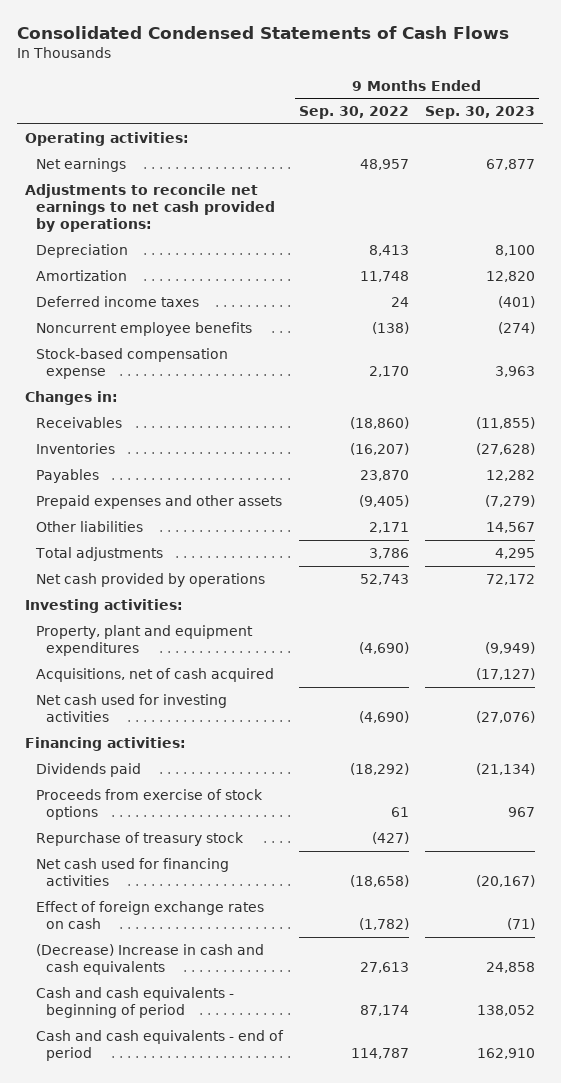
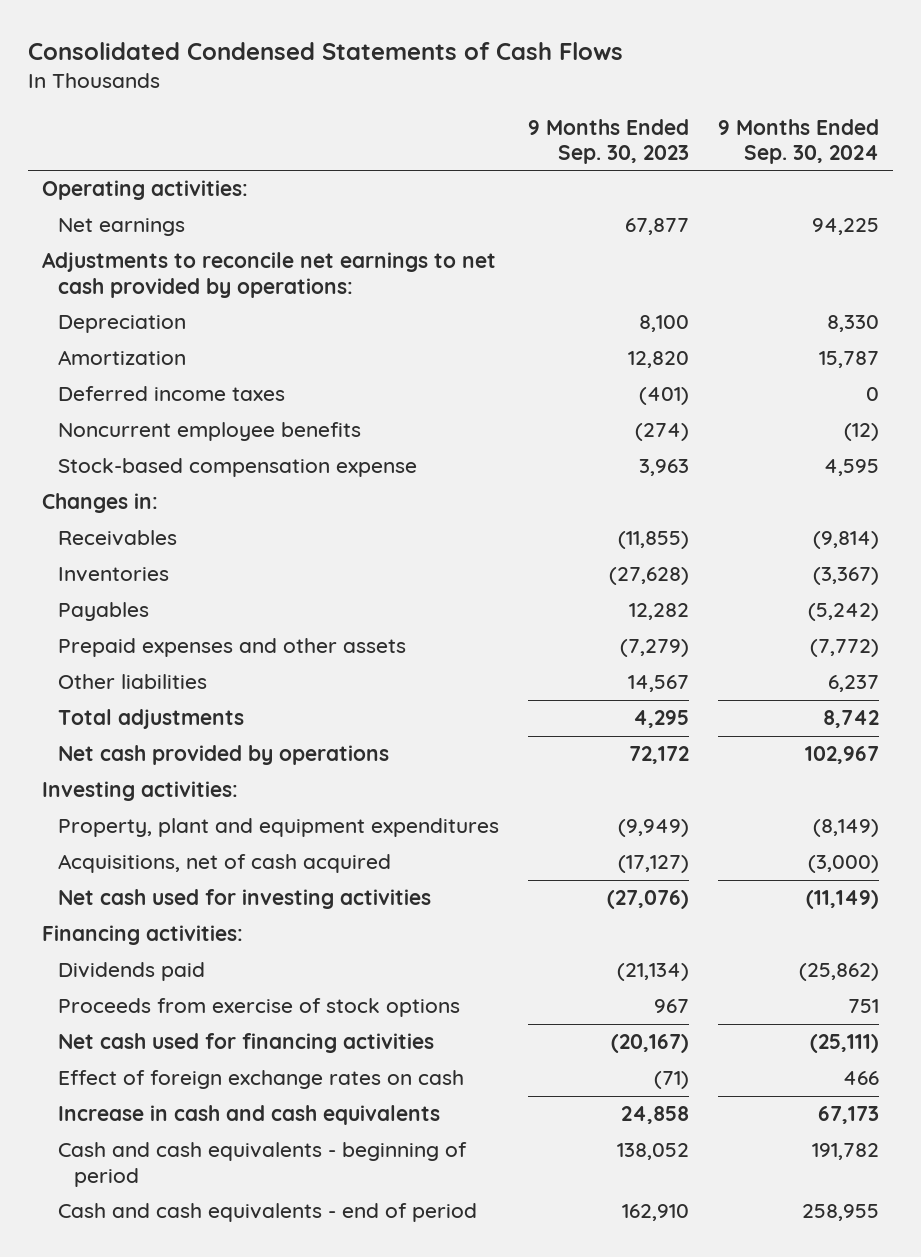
[299,106,410,120] Sep. 30, 2022 -> none
none -> [717,118,879,164] 9 Months Ended Sep. 30, 2024
[35,831,244,846] Repurchase of treasury stock -> none
[35,943,264,976] (Decrease) Increase in cash and cash equivalents -> [58,1105,441,1126] Increase in cash and cash equivalents

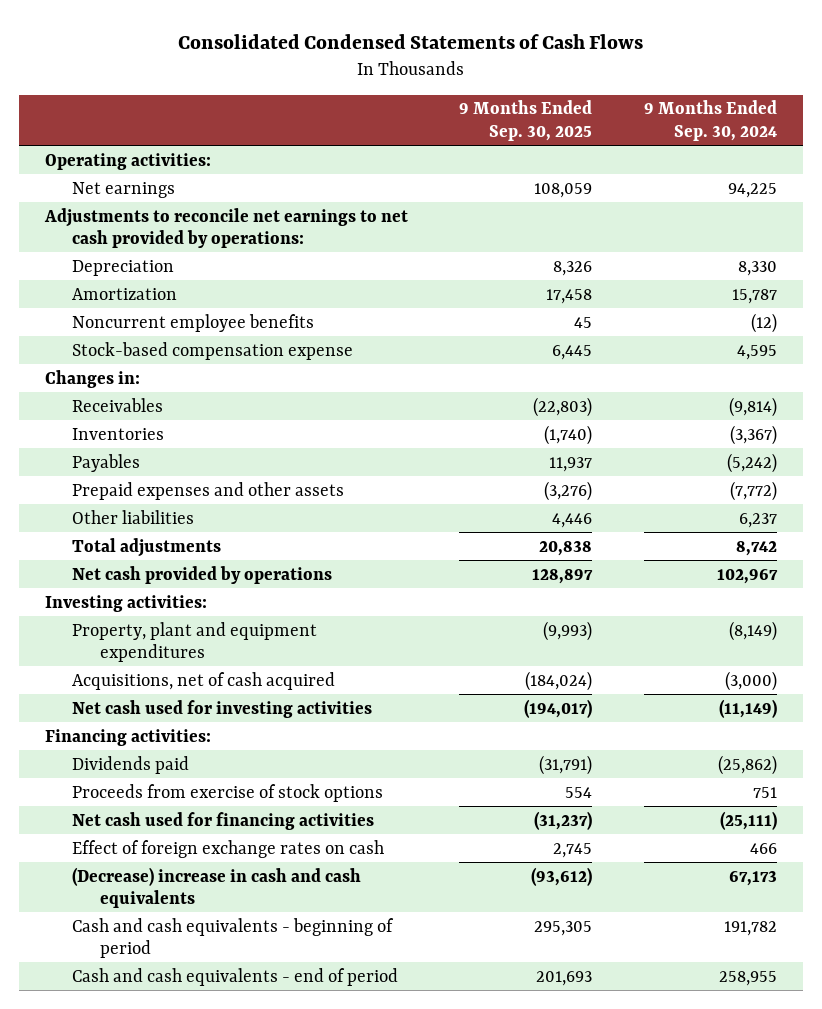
[527,118,689,164] 9 Months Ended Sep. 30, 2023 -> none
none -> [459,100,593,141] 9 Months Ended Sep. 30, 2025
[58,386,286,402] Deferred income taxes -> none
[58,1105,441,1126] Increase in cash and cash equivalents -> [72,866,362,908] (Decrease) increase in cash and cash equivalents

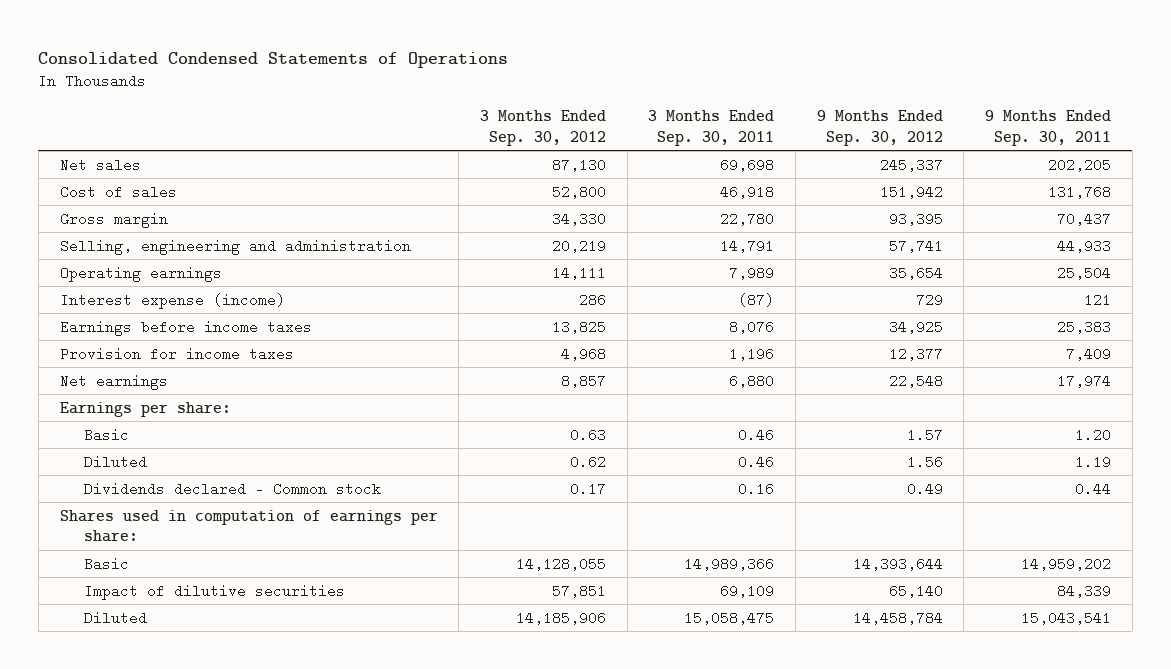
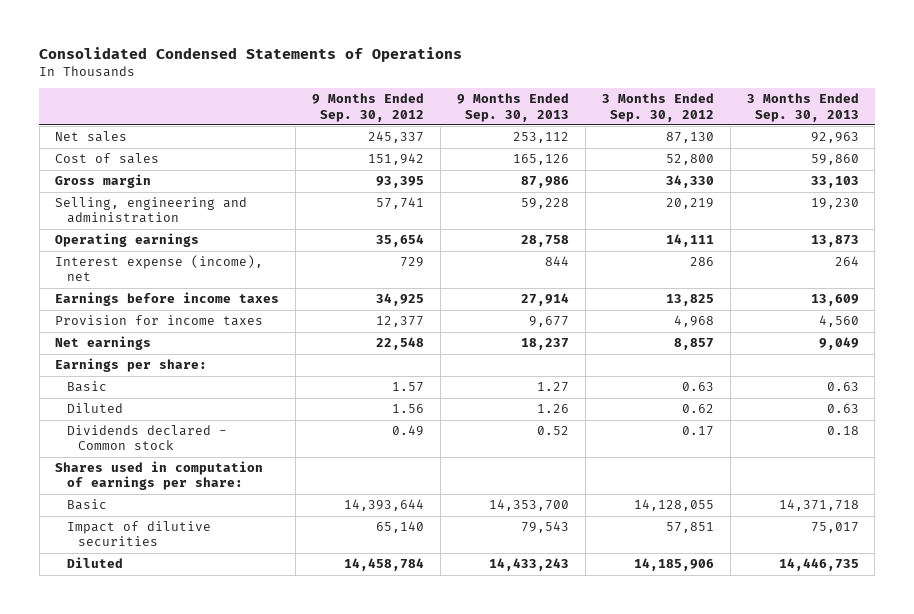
[648,110,775,146] 3 Months Ended Sep. 30, 2011 -> none
[985,110,1112,146] 9 Months Ended Sep. 30, 2011 -> none
none -> [456,93,569,122] 9 Months Ended Sep. 30, 2013
none -> [746,93,859,122] 3 Months Ended Sep. 30, 2013
[59,292,285,309] Interest expense (income) -> [55,255,264,282] Interest expense (income), net

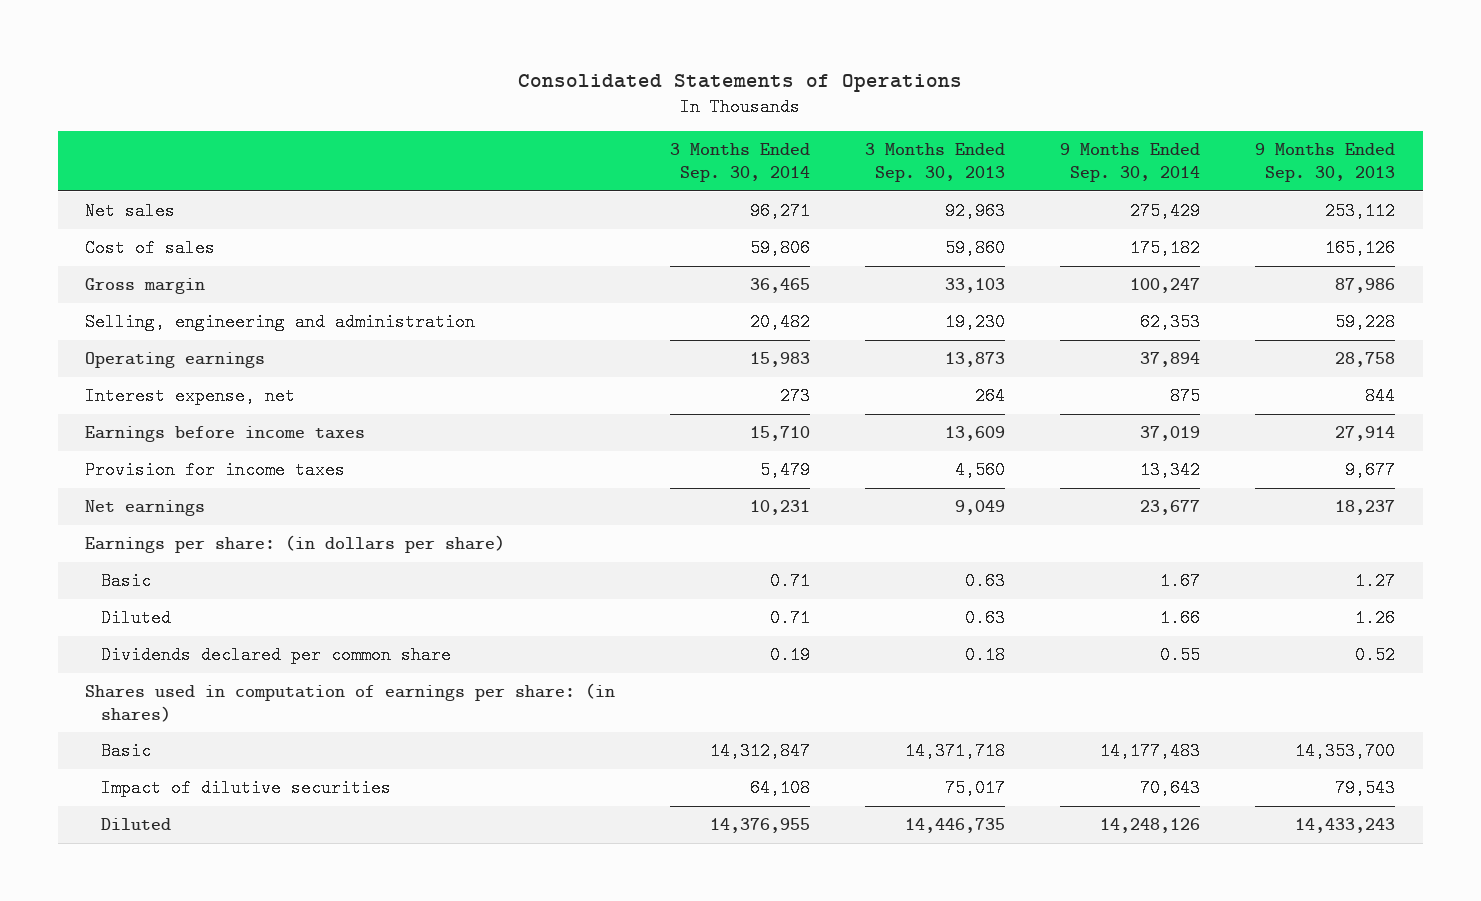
[39,46,463,62] Consolidated Condensed Statements of Operations -> [518,74,963,93] Consolidated Statements of Operations
[312,93,425,122] 9 Months Ended Sep. 30, 2012 -> none
[601,93,714,122] 3 Months Ended Sep. 30, 2012 -> none
none -> [670,143,811,182] 3 Months Ended Sep. 30, 2014
none -> [1060,143,1201,182] 9 Months Ended Sep. 30, 2014
[55,255,264,282] Interest expense (income), net -> [85,387,296,406] Interest expense, net
[55,358,208,373] Earnings per share: -> [85,535,506,554] Earnings per share: (in dollars per share)
[66,425,227,451] Dividends declared - Common stock -> [101,646,452,665] Dividends declared per common share
[55,461,264,491] Shares used in computation of earnings per share: -> [85,683,616,722] Shares used in computation of earnings per share: (in shares)

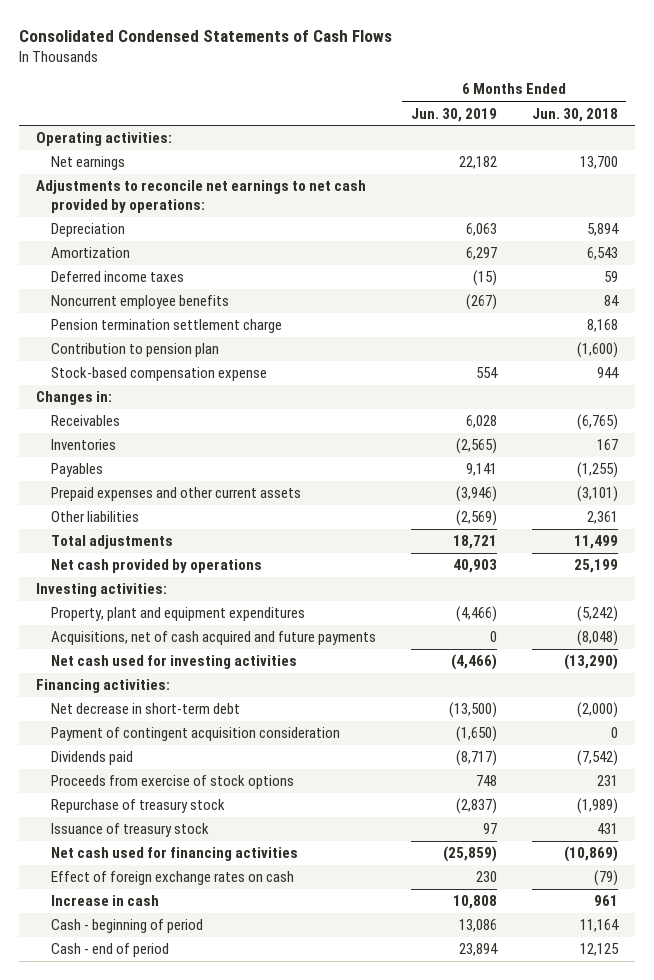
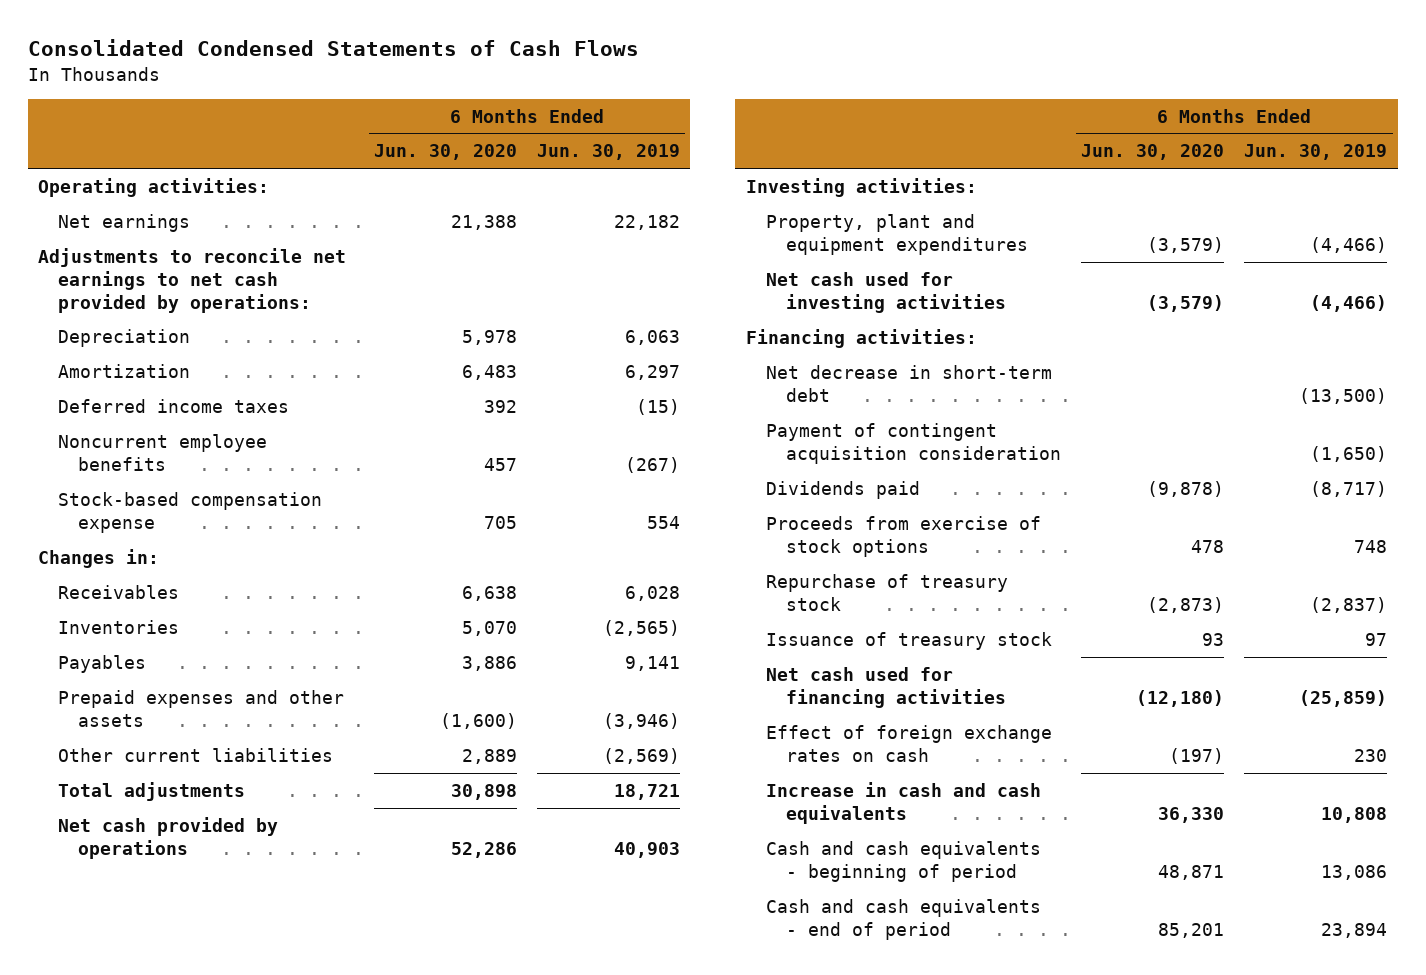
[531,107,618,122] Jun. 30, 2018 -> none
none -> [373,144,517,161] Jun. 30, 2020
[50,319,282,334] Pension termination settlement charge -> none
[50,343,219,358] Contribution to pension plan -> none
[50,487,301,502] Prepaid expenses and other current assets -> [58,689,345,727] Prepaid expenses and other assets
[50,511,139,523] Other liabilities -> [58,747,334,762] Other current liabilities
[50,631,376,646] Acquisitions, net of cash acquired and future payments -> none
[50,895,159,907] Increase in cash -> [765,781,1041,824] Increase in cash and cash equivalents
[50,919,203,934] Cash - beginning of period -> [765,840,1041,882] Cash and cash equivalents - beginning of period
[50,943,169,958] Cash - end of period -> [765,898,1041,940] Cash and cash equivalents - end of period

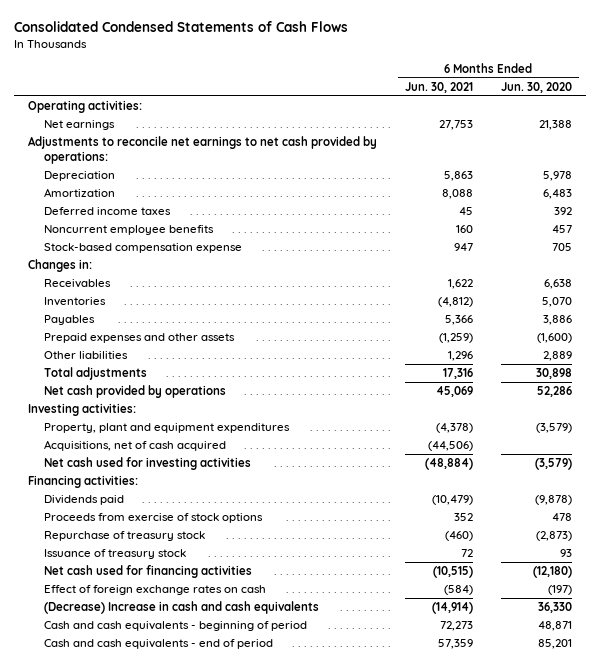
[537,144,681,161] Jun. 30, 2019 -> none
none -> [404,81,473,93] Jun. 30, 2021
[58,747,334,762] Other current liabilities -> [43,351,128,360] Other liabilities
none -> [43,440,226,452] Acquisitions, net of cash acquired
[765,364,1052,402] Net decrease in short-term debt -> none
[765,422,1061,464] Payment of contingent acquisition consideration -> none
[765,781,1041,824] Increase in cash and cash equivalents -> [43,601,319,615] (Decrease) Increase in cash and cash equivalents

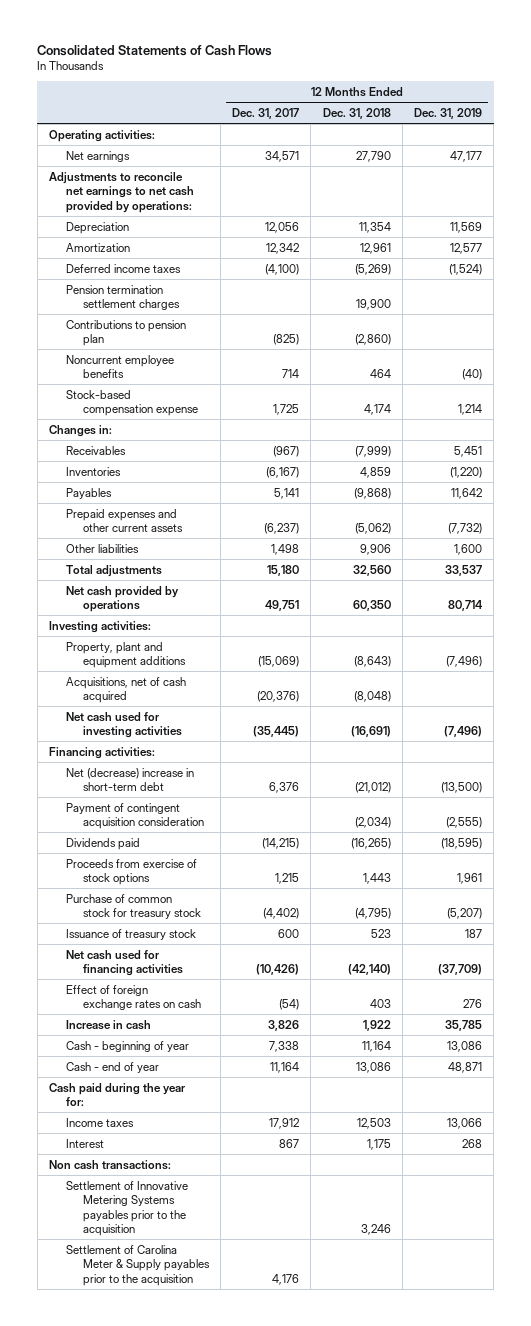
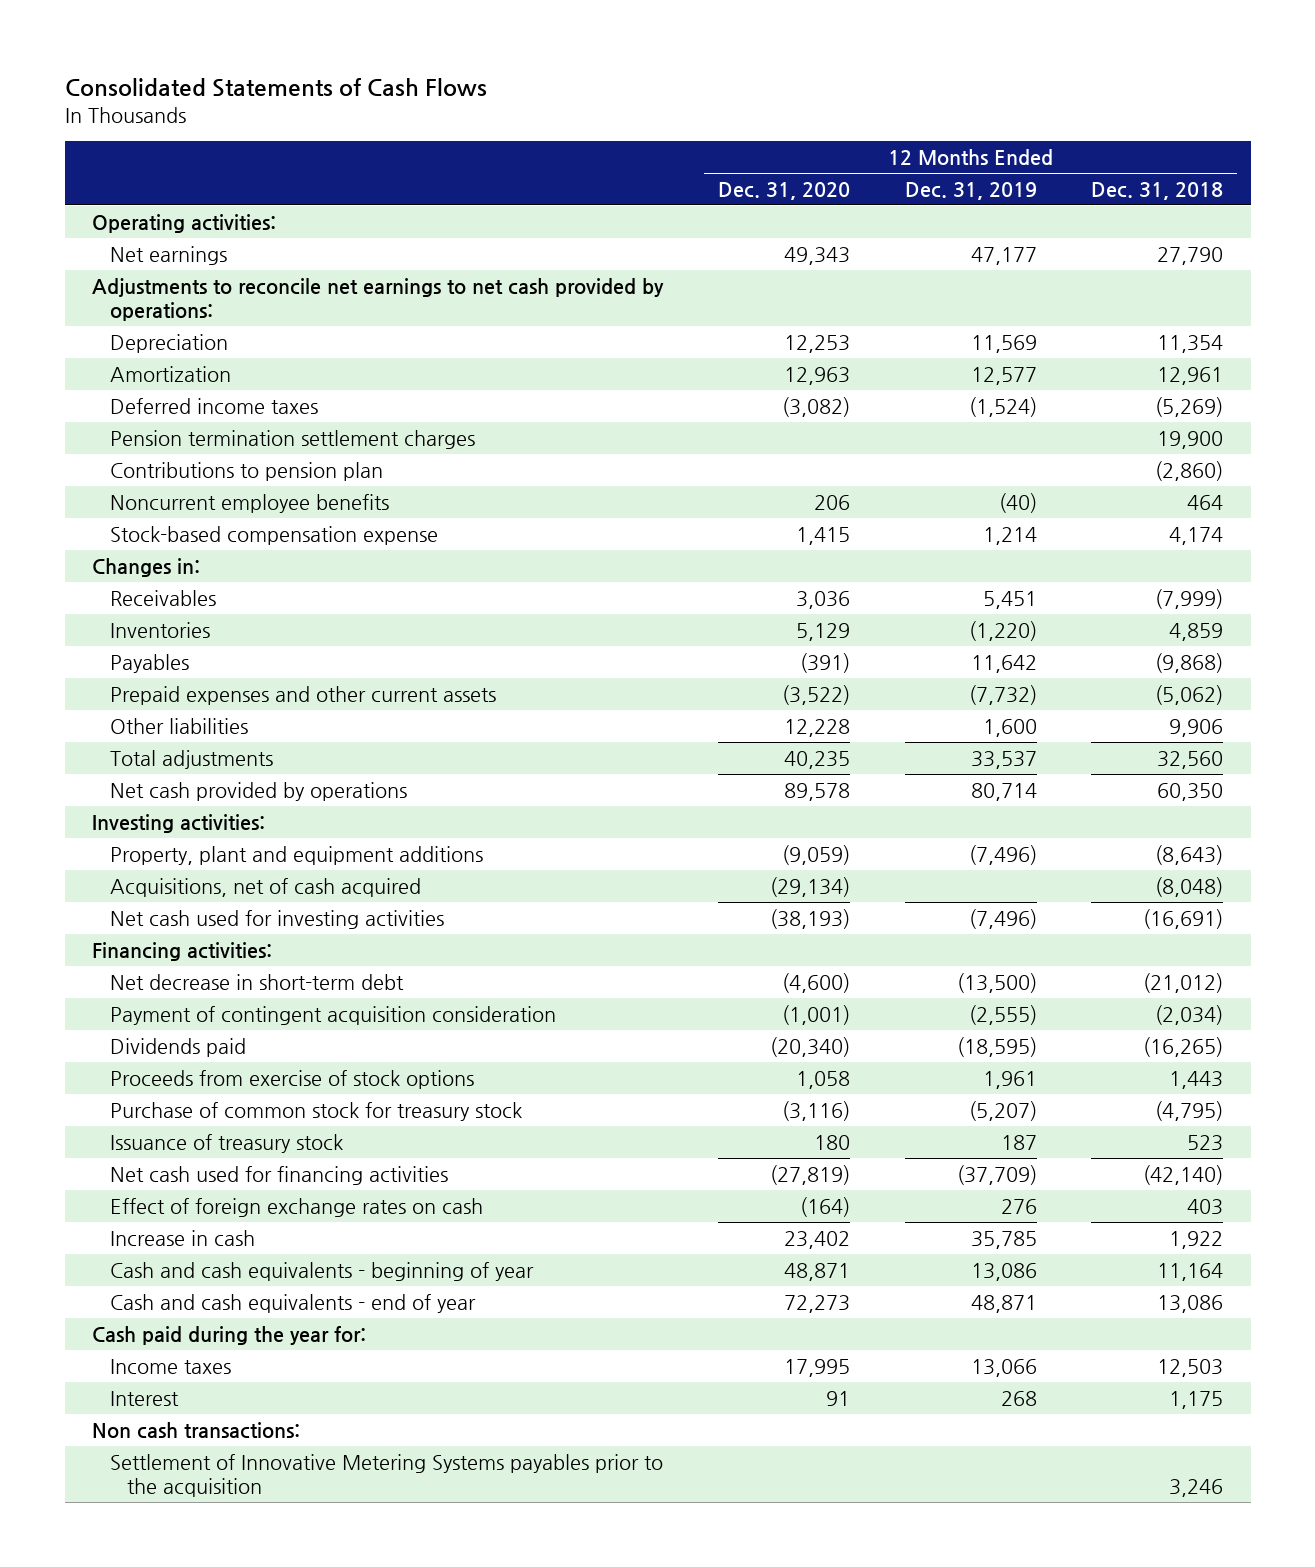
[232,107,300,119] Dec. 31, 2017 -> none
none -> [717,181,850,200] Dec. 31, 2020
[65,767,194,792] Net (decrease) increase in short-term debt -> [109,973,404,990] Net decrease in short-term debt
[65,1040,189,1052] Cash - beginning of year -> [109,1261,534,1281] Cash and cash equivalents - beginning of year
[65,1061,159,1073] Cash - end of year -> [109,1293,476,1313] Cash and cash equivalents - end of year
[65,1244,210,1286] Settlement of Carolina Meter & Supply payables prior to the acquisition -> none

